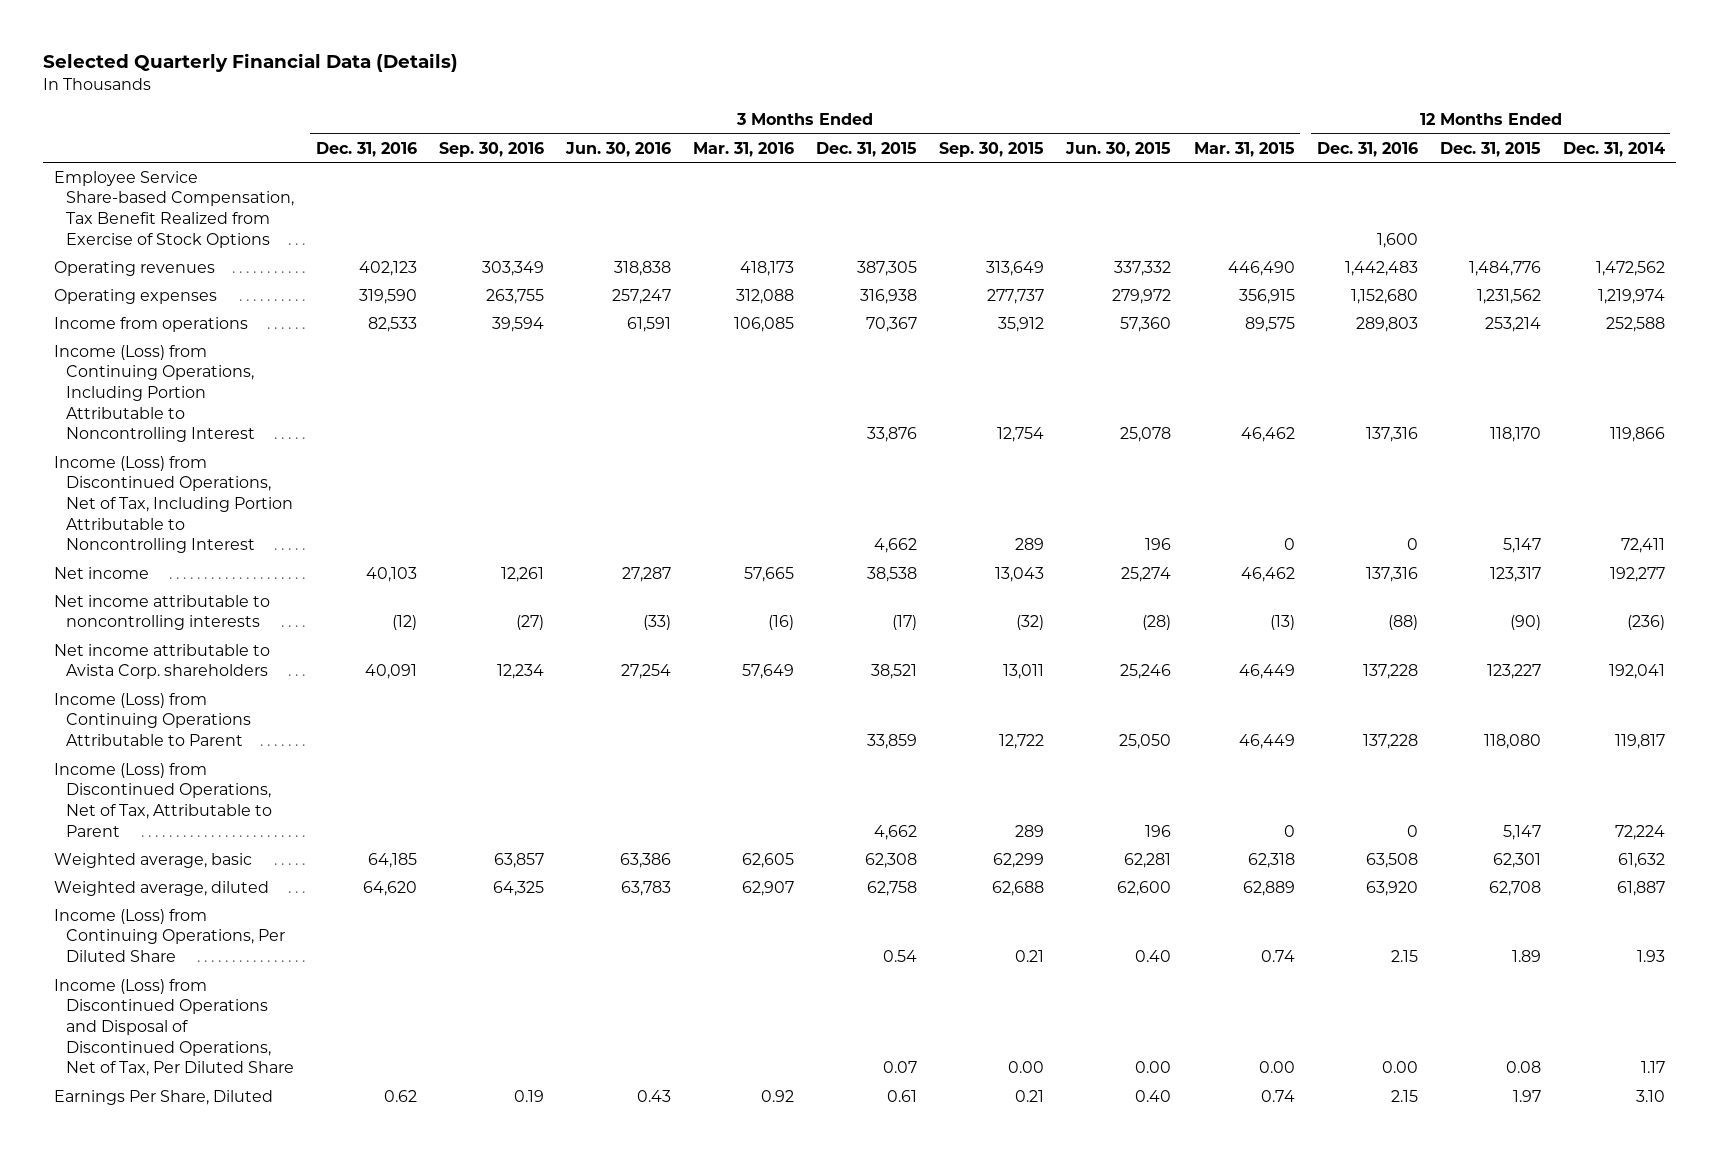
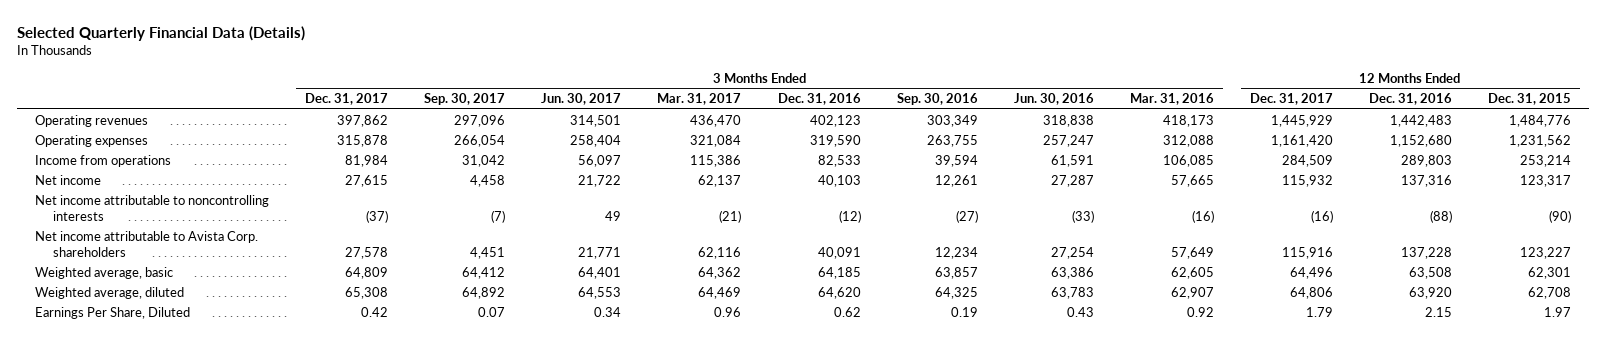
[816,141,918,157] Dec. 31, 2015 -> none
[939,141,1045,157] Sep. 30, 2015 -> none
[1065,141,1172,157] Jun. 30, 2015 -> none
[1193,141,1295,157] Mar. 31, 2015 -> none
[1562,141,1665,157] Dec. 31, 2014 -> none
none -> [305,93,389,106] Dec. 31, 2017
none -> [424,93,506,106] Sep. 30, 2017
none -> [541,93,622,106] Jun. 30, 2017
none -> [657,93,742,106] Mar. 31, 2017
none -> [1249,93,1333,106] Dec. 31, 2017
[53,170,294,248] Employee Service Share-based Compensation, Tax Benefit Realized from Exercise of Stock Options -> none
[53,344,255,443] Income (Loss) from Continuing Operations, Including Portion Attributable to Noncontrolling Interest -> none
[53,455,293,554] Income (Loss) from Discontinued Operations, Net of Tax, Including Portion Attributable to Noncontrolling Interest -> none
[53,692,251,747] Income (Loss) from Continuing Operations Attributable to Parent -> none
[53,762,272,837] Income (Loss) from Discontinued Operations, Net of Tax, Attributable to Parent -> none
[53,908,285,963] Income (Loss) from Continuing Operations, Per Diluted Share -> none
[53,978,294,1077] Income (Loss) from Discontinued Operations and Disposal of Discontinued Operations, Net of Tax, Per Diluted Share -> none

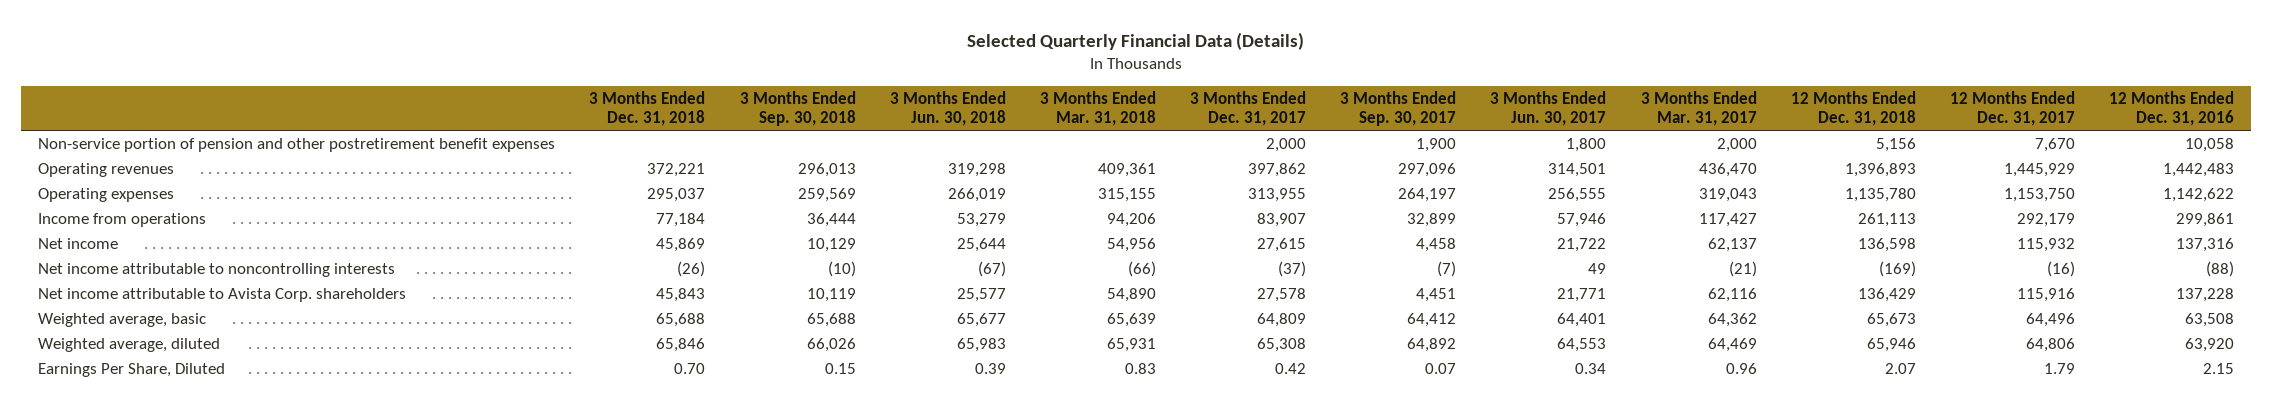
[777,93,861,106] Dec. 31, 2016 -> none
[896,93,978,106] Sep. 30, 2016 -> none
[1013,93,1094,106] Jun. 30, 2016 -> none
[1129,93,1214,106] Mar. 31, 2016 -> none
[1487,93,1571,106] Dec. 31, 2015 -> none
none -> [589,90,706,126] 3 Months Ended Dec. 31, 2018
none -> [739,90,856,126] 3 Months Ended Sep. 30, 2018
none -> [889,90,1006,126] 3 Months Ended Jun. 30, 2018
none -> [1039,90,1156,126] 3 Months Ended Mar. 31, 2018
none -> [1790,90,1916,126] 12 Months Ended Dec. 31, 2018
none -> [38,138,556,153] Non-service portion of pension and other postretirement benefit expenses
[337,134,389,147] 315,878 -> [1248,188,1307,203] 313,955
[454,134,506,147] 266,054 -> [1398,188,1457,203] 264,197
[570,134,622,147] 258,404 -> [1548,188,1607,203] 256,555
[690,134,742,147] 321,084 -> [1698,188,1757,203] 319,043
[1270,134,1333,147] 1,161,420 -> [2003,188,2075,203] 1,153,750
[1389,134,1452,147] 1,152,680 -> [2163,188,2235,203] 1,142,622
[345,154,389,167] 81,984 -> [1257,213,1307,228] 83,907
[462,154,506,167] 31,042 -> [1407,213,1457,228] 32,899
[578,154,622,167] 56,097 -> [1557,213,1607,228] 57,946
[690,154,742,167] 115,386 -> [1698,213,1757,228] 117,427
[1281,154,1333,167] 284,509 -> [2016,213,2075,228] 292,179
[1400,154,1452,167] 289,803 -> [2176,213,2235,228] 299,861

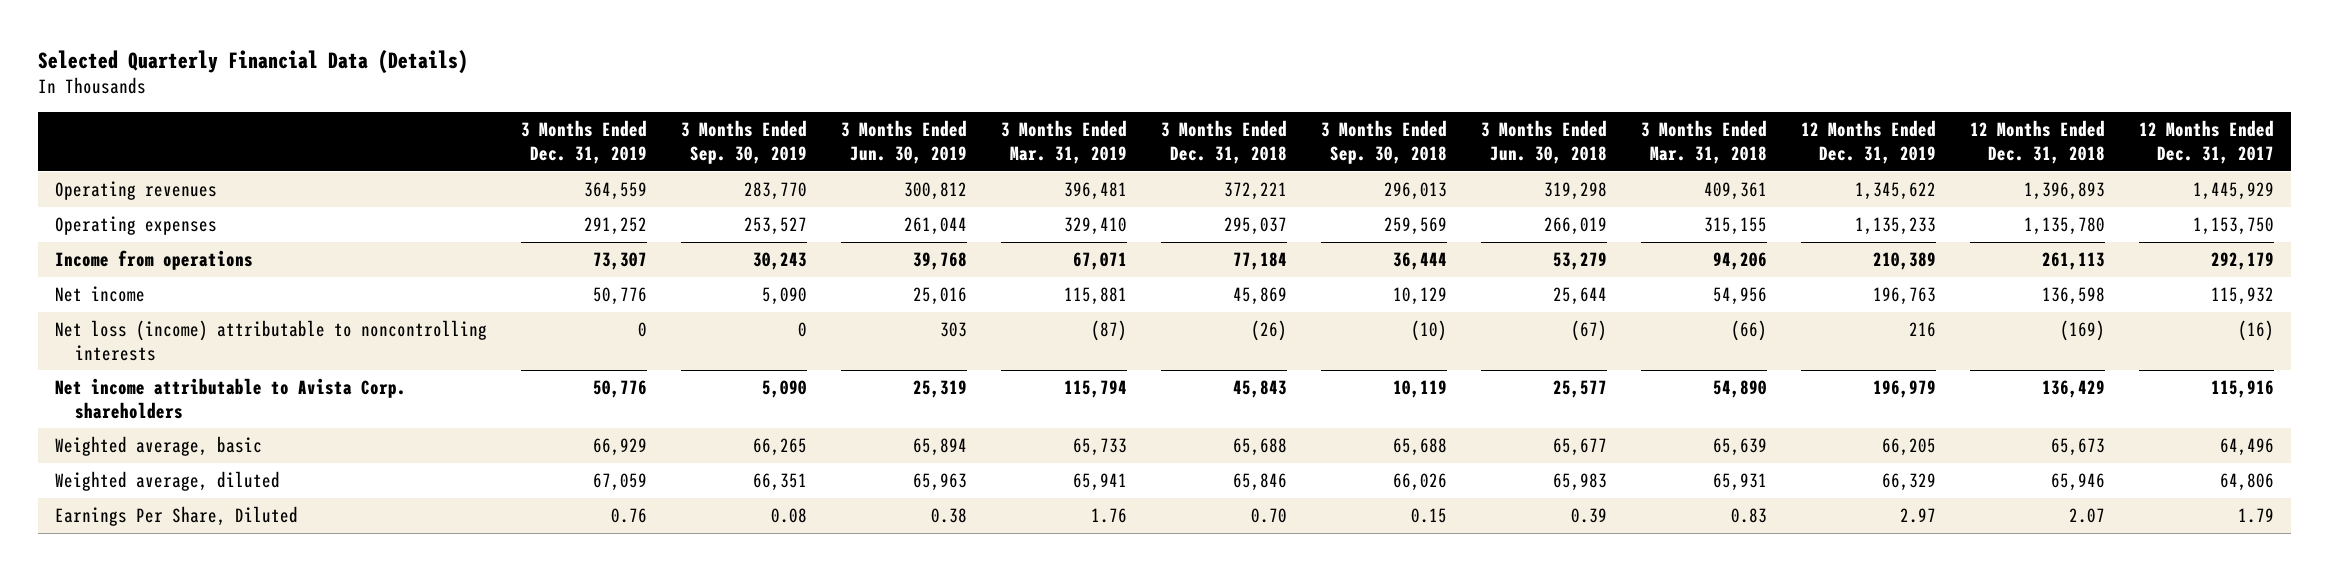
[1190,90,1307,126] 3 Months Ended Dec. 31, 2017 -> none
[1340,90,1457,126] 3 Months Ended Sep. 30, 2017 -> none
[1490,90,1607,126] 3 Months Ended Jun. 30, 2017 -> none
[1640,90,1757,126] 3 Months Ended Mar. 31, 2017 -> none
[2109,90,2235,126] 12 Months Ended Dec. 31, 2016 -> none
none -> [521,120,648,165] 3 Months Ended Dec. 31, 2019
none -> [681,120,808,165] 3 Months Ended Sep. 30, 2019
none -> [841,120,968,165] 3 Months Ended Jun. 30, 2019
none -> [1001,120,1128,165] 3 Months Ended Mar. 31, 2019
none -> [1801,120,1937,165] 12 Months Ended Dec. 31, 2019
[38,138,556,153] Non-service portion of pension and other postretirement benefit expenses -> none
[38,263,396,278] Net income attributable to noncontrolling interests -> [55,319,488,361] Net loss (income) attributable to noncontrolling interests

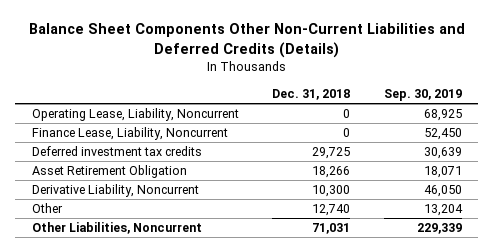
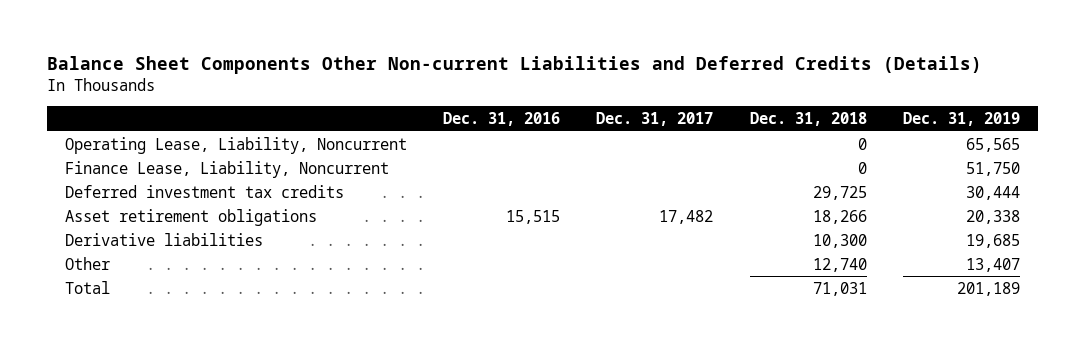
[28,23,465,59] Balance Sheet Components Other Non-Current Liabilities and Deferred Credits (Details) -> [46,56,982,75] Balance Sheet Components Other Non-current Liabilities and Deferred Credits (Details)
[383,88,462,101] Sep. 30, 2019 -> none
none -> [443,111,561,126] Dec. 31, 2016
none -> [596,111,714,126] Dec. 31, 2017
none -> [903,111,1021,126] Dec. 31, 2019
[31,165,187,179] Asset Retirement Obligation -> [64,208,317,226] Asset retirement obligations
[31,184,199,198] Derivative Liability, Noncurrent -> [64,232,263,246] Derivative liabilities
[31,222,202,235] Other Liabilities, Noncurrent -> [64,280,110,294] Total

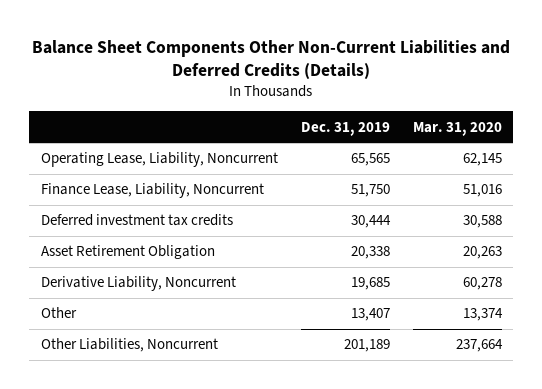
[46,56,982,75] Balance Sheet Components Other Non-current Liabilities and Deferred Credits (Details) -> [32,39,511,80] Balance Sheet Components Other Non-Current Liabilities and Deferred Credits (Details)
[443,111,561,126] Dec. 31, 2016 -> none
[596,111,714,126] Dec. 31, 2017 -> none
[749,111,867,126] Dec. 31, 2018 -> none
none -> [412,121,502,136] Mar. 31, 2020
[64,208,317,226] Asset retirement obligations -> [40,245,215,260] Asset Retirement Obligation
[64,232,263,246] Derivative liabilities -> [40,276,236,292] Derivative Liability, Noncurrent
[64,280,110,294] Total -> [40,338,218,353] Other Liabilities, Noncurrent

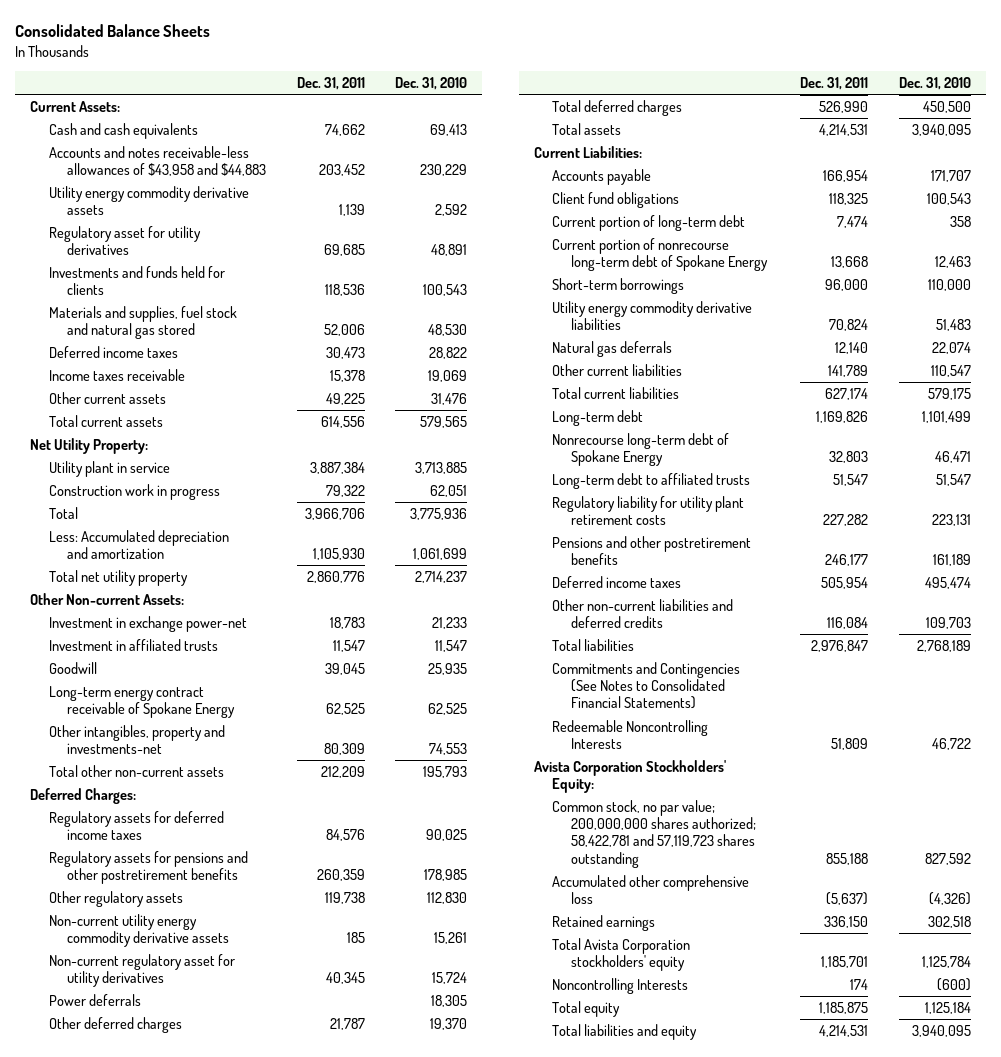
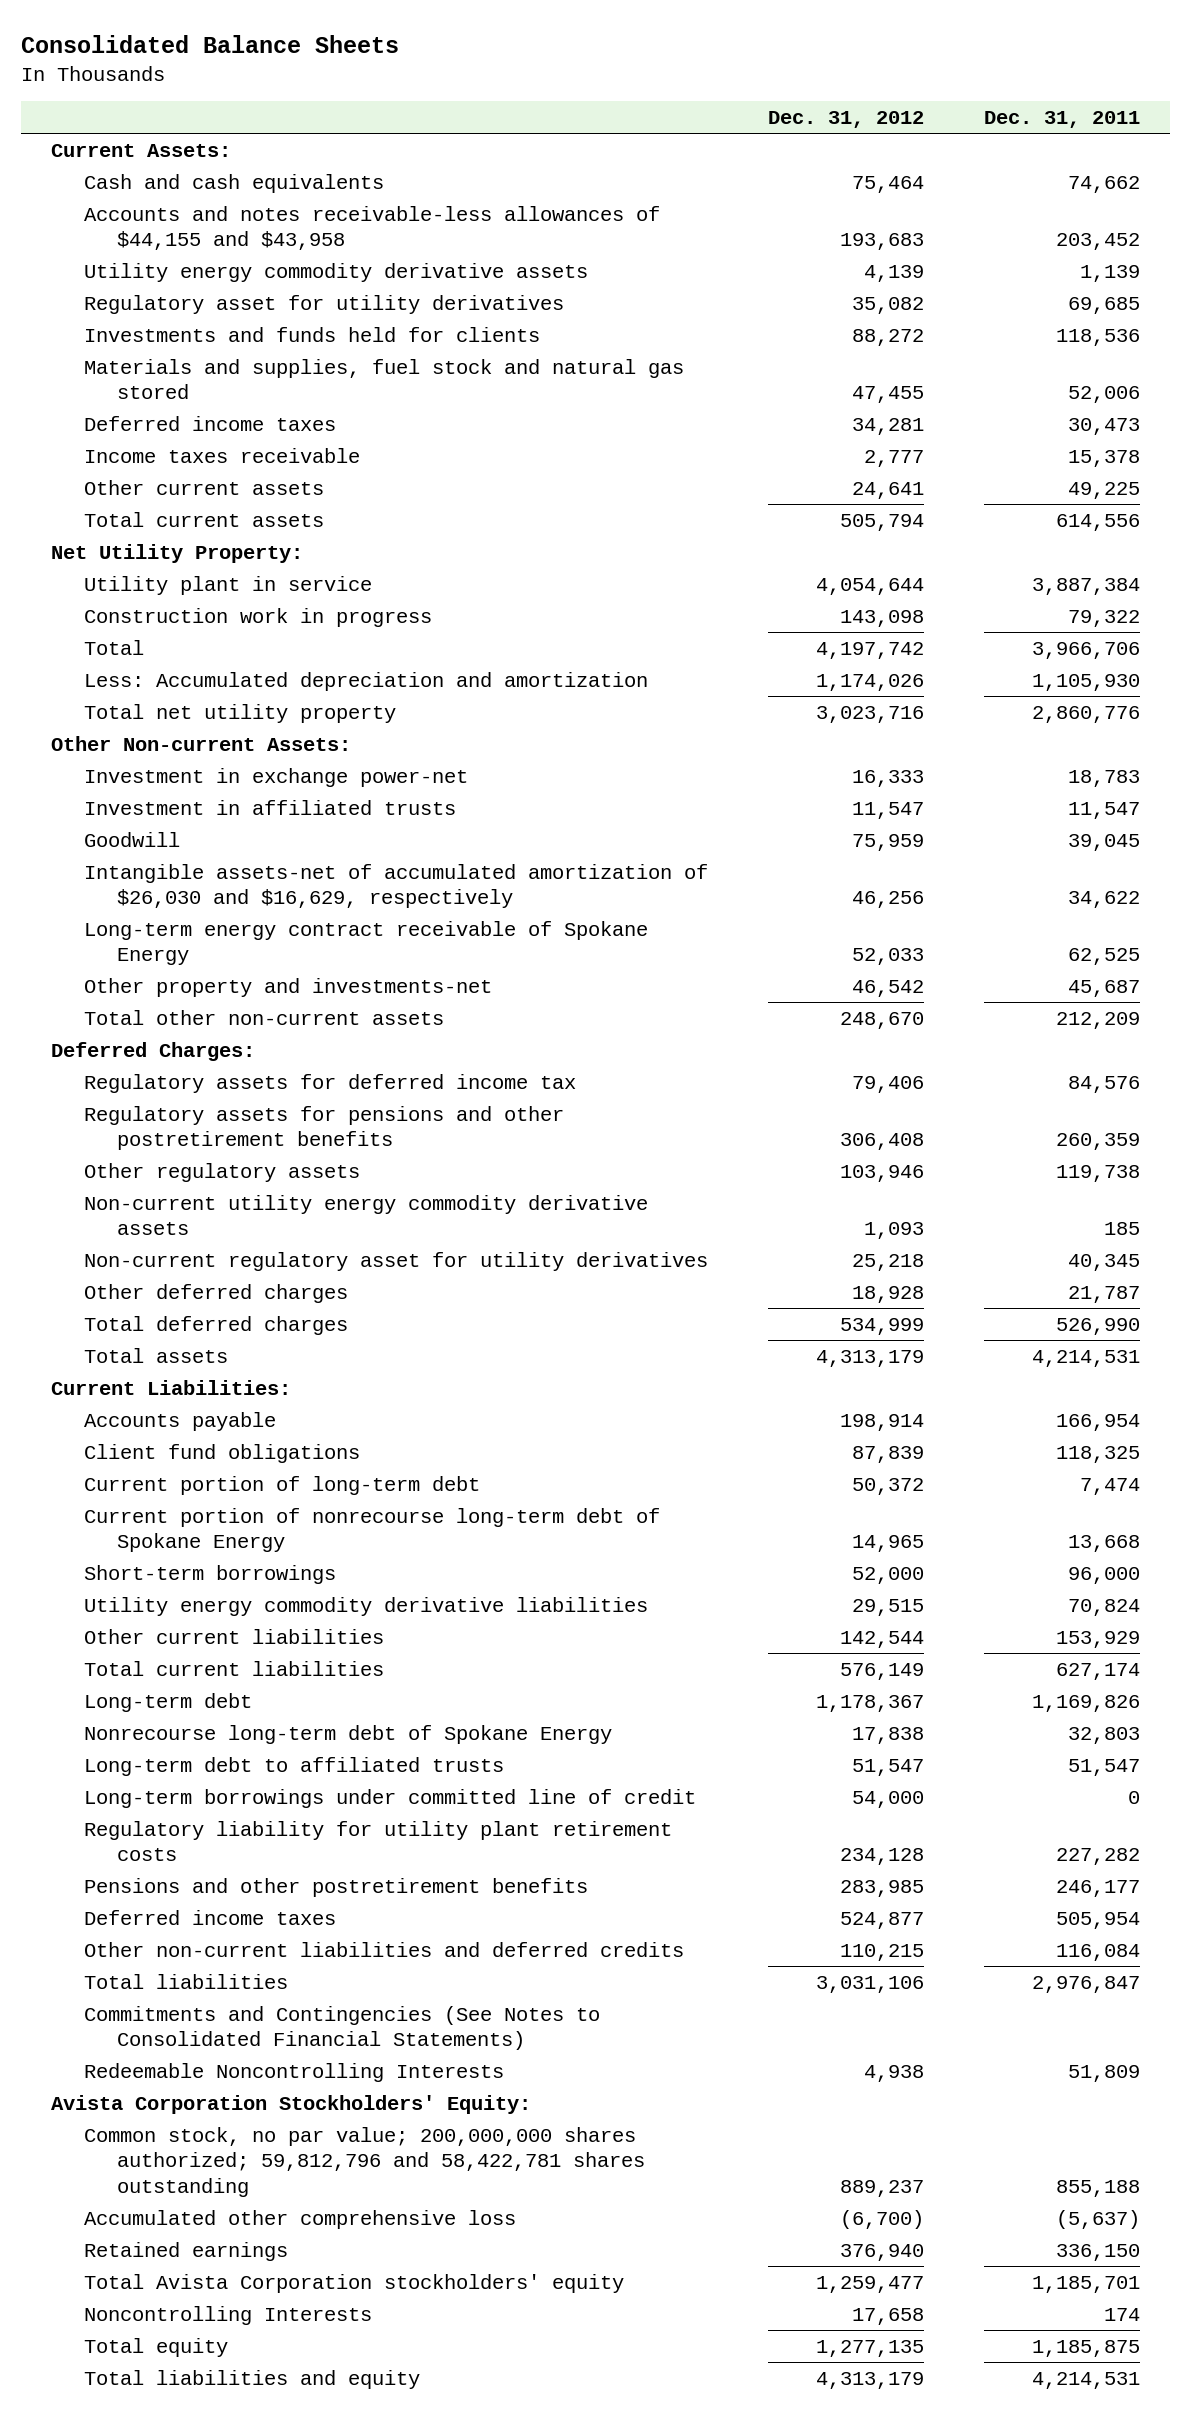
[395,76,468,90] Dec. 31, 2010 -> none
none -> [767,111,924,129] Dec. 31, 2012
[48,145,267,177] Accounts and notes receivable-less allowances of $43,958 and $44,883 -> [83,205,660,251] Accounts and notes receivable-less allowances of $44,155 and $43,958
none -> [83,863,708,909] Intangible assets-net of accumulated amortization of $26,030 and $16,629, respectively
[48,724,225,755] Other intangibles, property and investments-net -> [83,977,492,997] Other property and investments-net
[323,743,365,756] 80,309 -> [1067,979,1140,997] 45,687
[48,810,224,841] Regulatory assets for deferred income taxes -> [83,1073,576,1093] Regulatory assets for deferred income tax
[48,993,141,1006] Power deferrals -> none
[552,340,673,357] Natural gas deferrals -> none
[828,364,869,377] 141,789 -> [1055,1630,1140,1648] 153,929
none -> [83,1788,696,1808] Long-term borrowings under committed line of credit
[552,799,756,868] Common stock, no par value; 200,000,000 shares authorized; 58,422,781 and 57,119,723 shares outstanding -> [83,2126,645,2197] Common stock, no par value; 200,000,000 shares authorized; 59,812,796 and 58,422,781 shares outstanding

